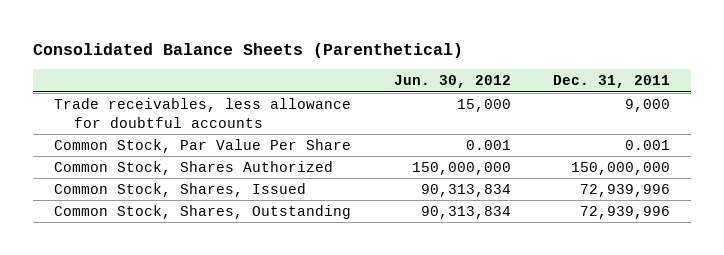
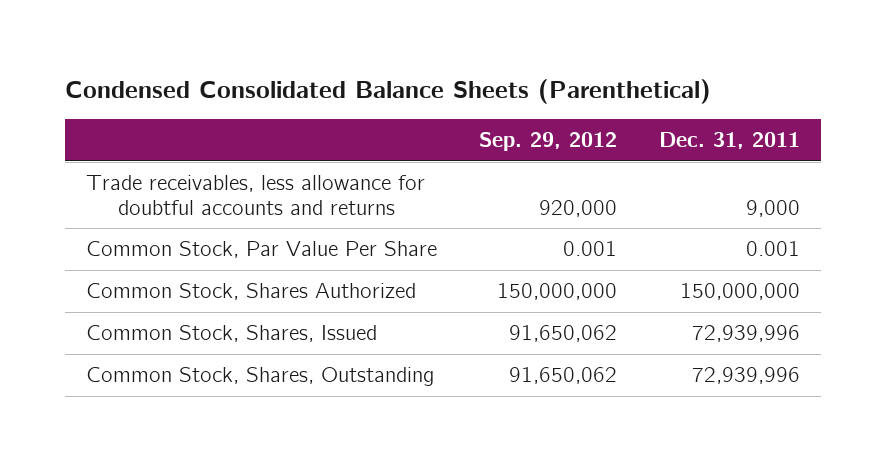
[32,42,463,58] Consolidated Balance Sheets (Parenthetical) -> [64,78,711,104] Condensed Consolidated Balance Sheets (Parenthetical)
[393,75,511,89] Jun. 30, 2012 -> none
none -> [478,132,617,152] Sep. 29, 2012
[53,97,351,128] Trade receivables, less allowance for doubtful accounts -> [85,175,425,215] Trade receivables, less allowance for doubtful accounts and returns

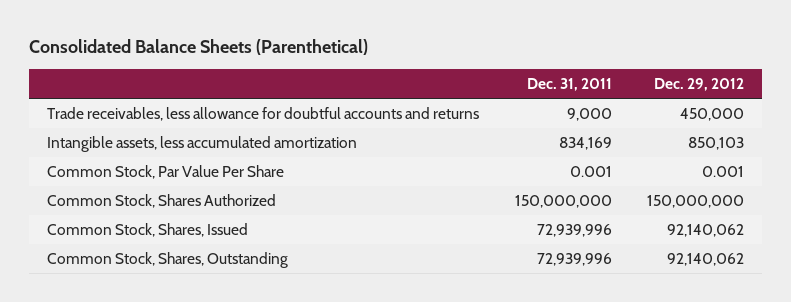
[64,78,711,104] Condensed Consolidated Balance Sheets (Parenthetical) -> [28,39,368,56] Consolidated Balance Sheets (Parenthetical)
[478,132,617,152] Sep. 29, 2012 -> none
none -> [654,78,745,92] Dec. 29, 2012
none -> [46,136,357,153] Intangible assets, less accumulated amortization

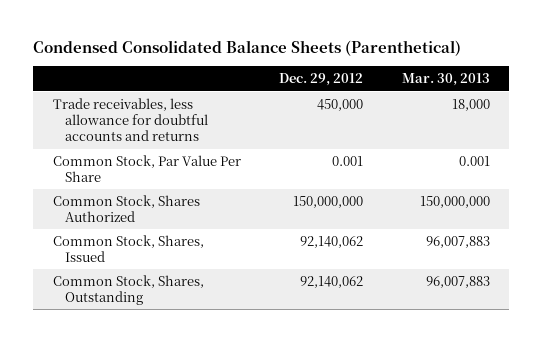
[28,39,368,56] Consolidated Balance Sheets (Parenthetical) -> [33,40,462,57] Condensed Consolidated Balance Sheets (Parenthetical)
[526,78,612,92] Dec. 31, 2011 -> none
none -> [401,73,490,87] Mar. 30, 2013
[46,136,357,153] Intangible assets, less accumulated amortization -> none

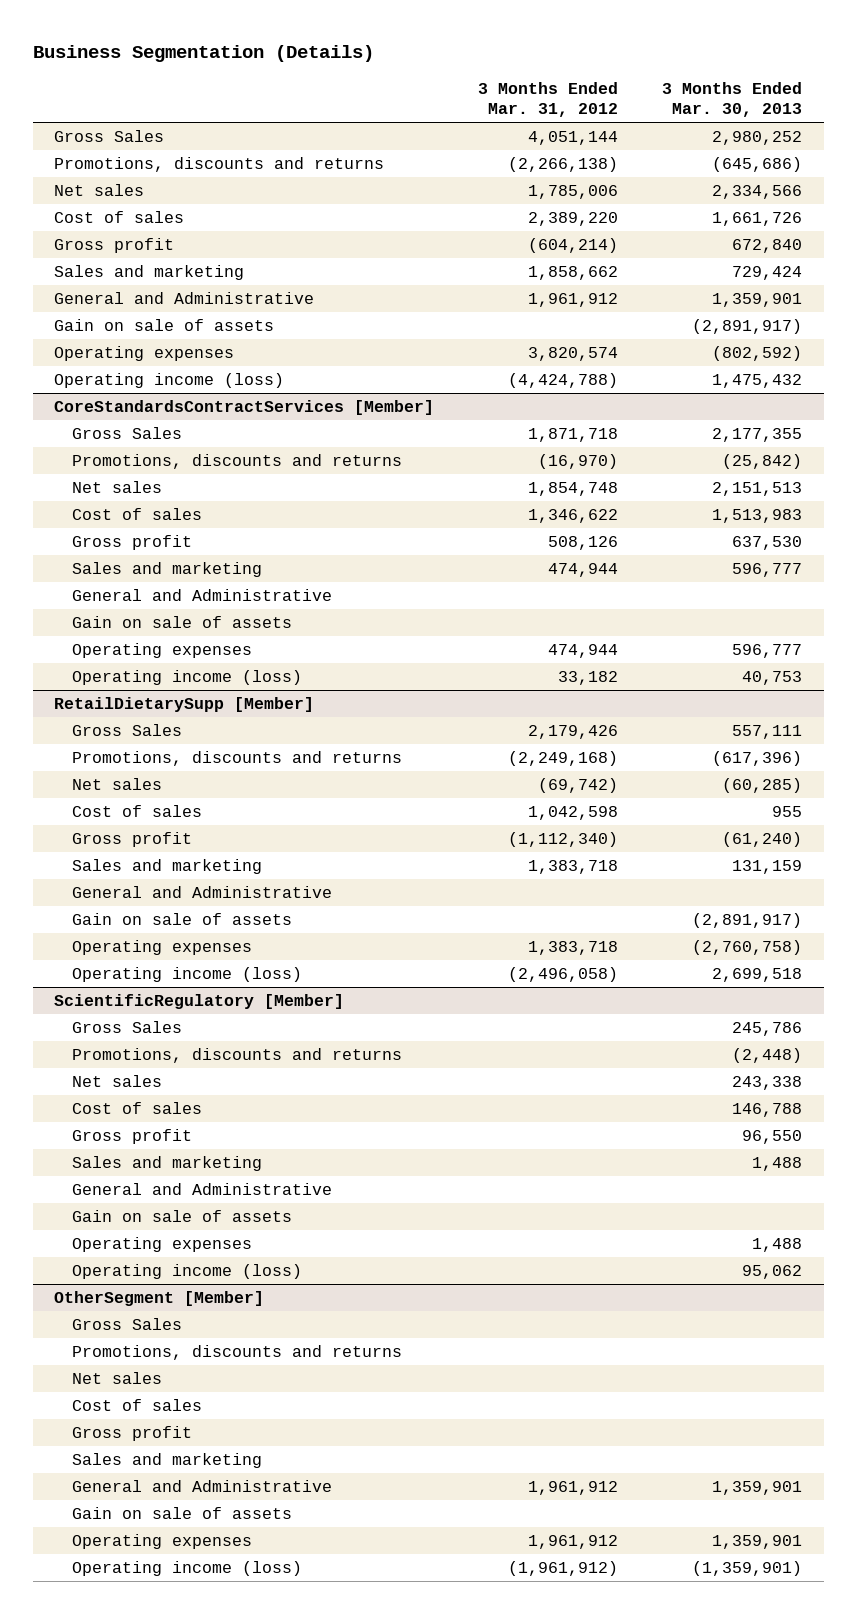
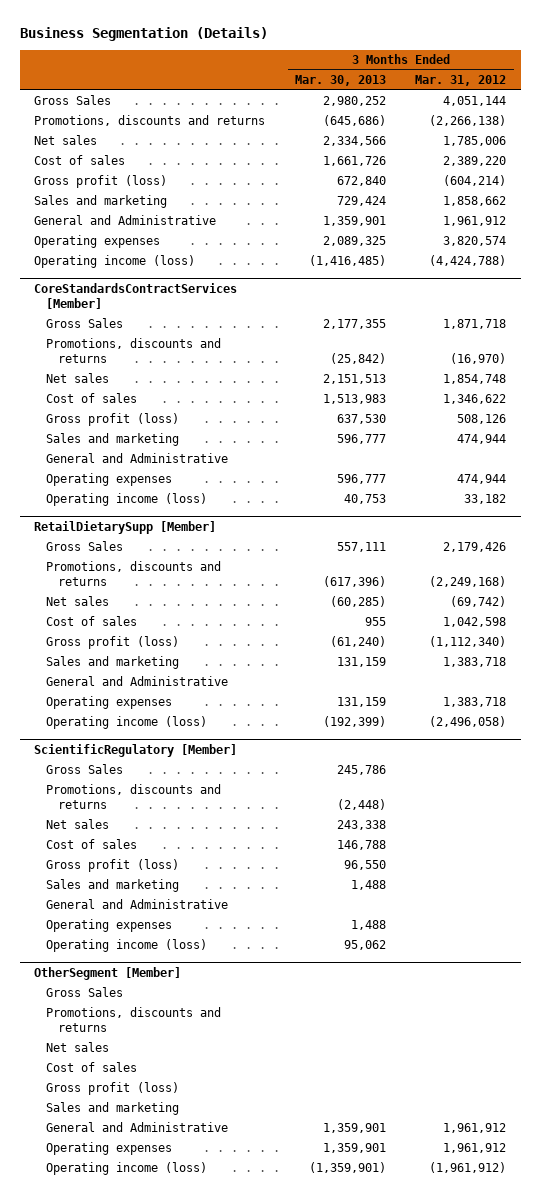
[54,238,175,254] Gross profit -> [34,175,168,189] Gross profit (loss)
[54,319,275,332] Gain on sale of assets -> none
[712,346,803,362] (802,592) -> [322,236,386,247] 2,089,325
[712,374,803,389] 1,475,432 -> [308,255,386,267] (1,416,485)
[71,535,192,551] Gross profit -> [46,413,180,427] Gross profit (loss)
[71,616,292,629] Gain on sale of assets -> none
[71,832,192,848] Gross profit -> [46,636,180,650] Gross profit (loss)
[71,913,292,926] Gain on sale of assets -> none
[692,940,803,956] (2,760,758) -> [336,697,386,708] 131,159
[712,968,803,983] 2,699,518 -> [322,716,386,728] (192,399)
[71,1129,192,1145] Gross profit -> [46,859,180,873] Gross profit (loss)
[71,1210,292,1223] Gain on sale of assets -> none
[71,1426,192,1442] Gross profit -> [46,1082,180,1096] Gross profit (loss)
[71,1507,292,1520] Gain on sale of assets -> none

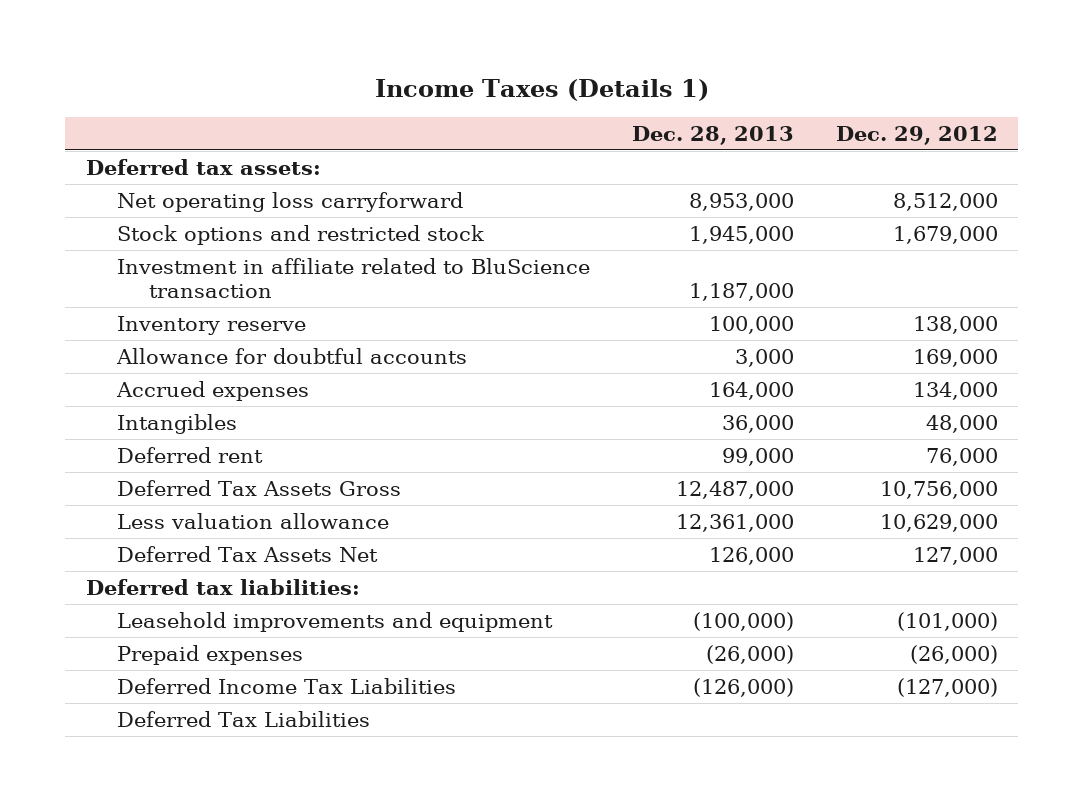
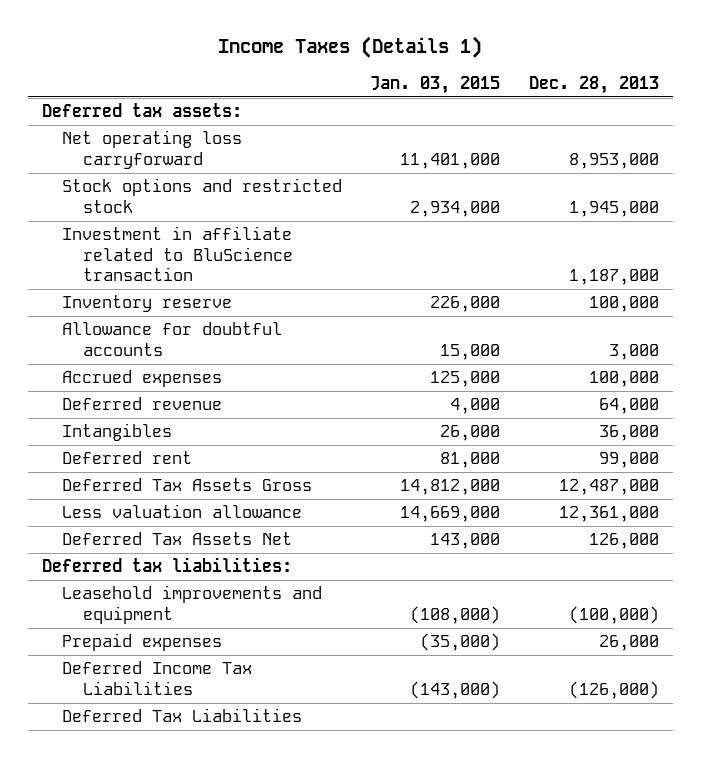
[835,126,998,146] Dec. 29, 2012 -> none
none -> [370,76,501,95] Jan. 03, 2015
[709,381,795,400] 164,000 -> [588,371,659,388] 100,000
none -> [62,397,223,411] Deferred revenue
[706,644,795,664] (26,000) -> [598,635,659,652] 26,000

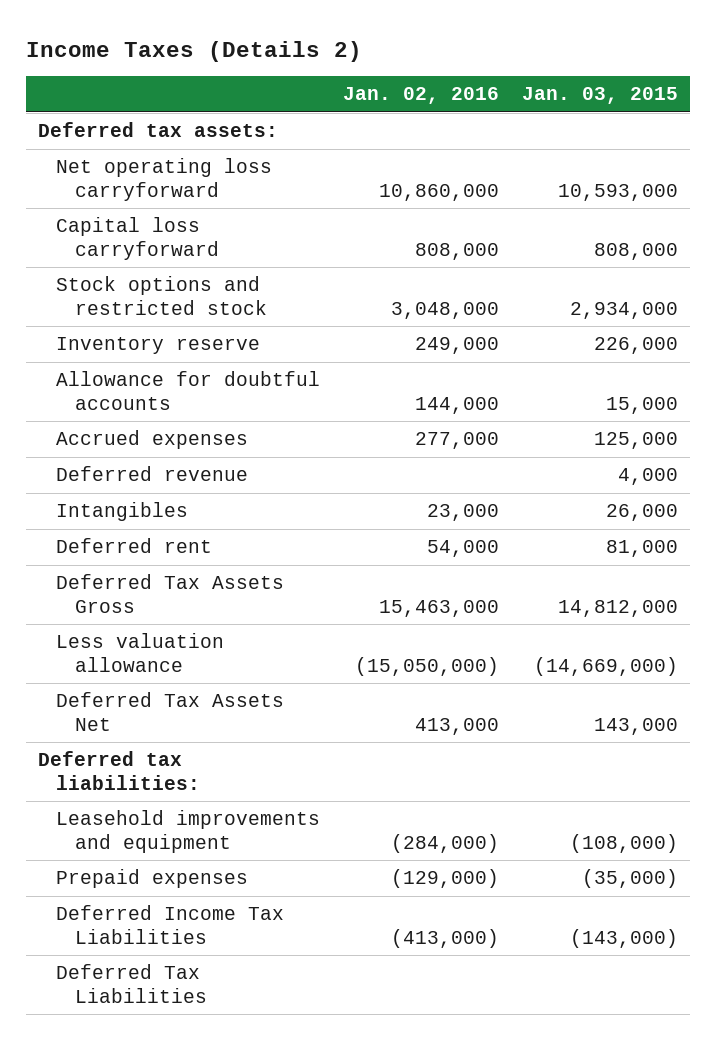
[218,36,483,59] Income Taxes (Details 1) -> [26,40,363,62] Income Taxes (Details 2)
[528,76,659,95] Dec. 28, 2013 -> none
none -> [343,87,500,105] Jan. 02, 2016
[400,152,501,169] 11,401,000 -> [558,184,679,202] 10,593,000
none -> [56,217,219,261] Capital loss carryforward
[62,226,293,282] Investment in affiliate related to BluScience transaction -> none
[400,506,501,523] 14,669,000 -> [534,657,679,677] (14,669,000)

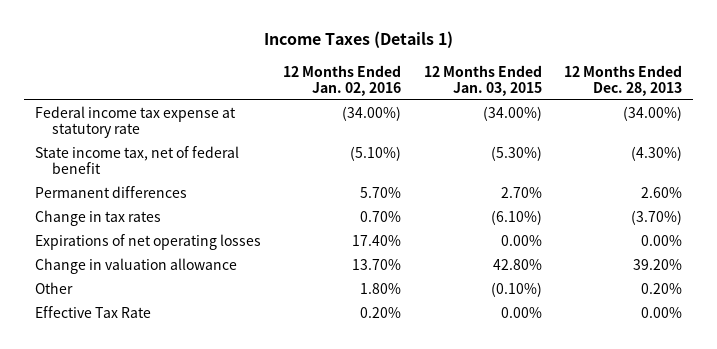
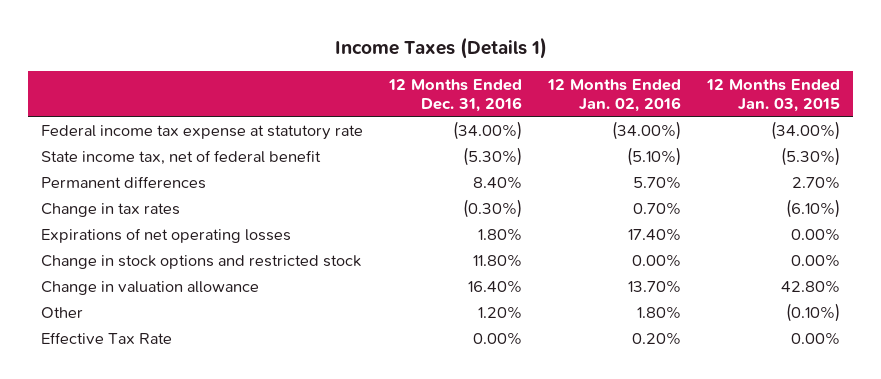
[564,64,683,96] 12 Months Ended Dec. 28, 2013 -> none
none -> [388,78,523,112] 12 Months Ended Dec. 31, 2016
none -> [41,254,362,269] Change in stock options and restricted stock

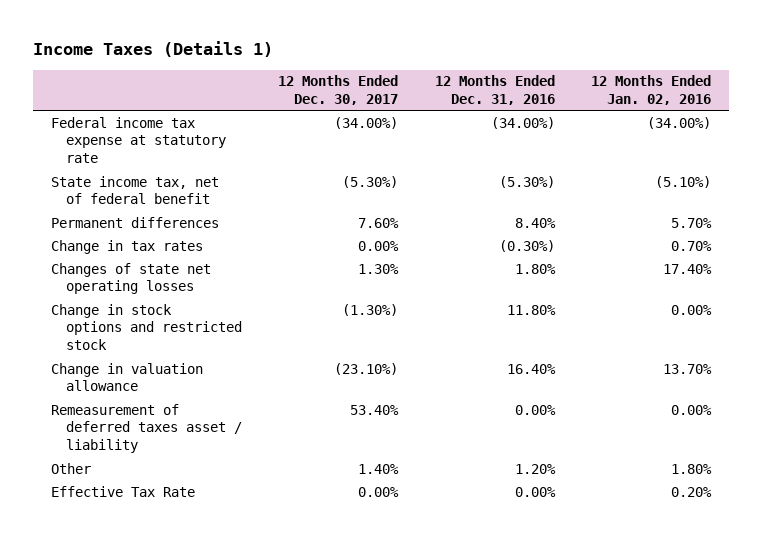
[705,78,840,112] 12 Months Ended Jan. 03, 2015 -> none
none -> [278,75,399,106] 12 Months Ended Dec. 30, 2017
[41,227,292,243] Expirations of net operating losses -> [51,262,212,295] Changes of state net operating losses
none -> [51,403,243,454] Remeasurement of deferred taxes asset / liability

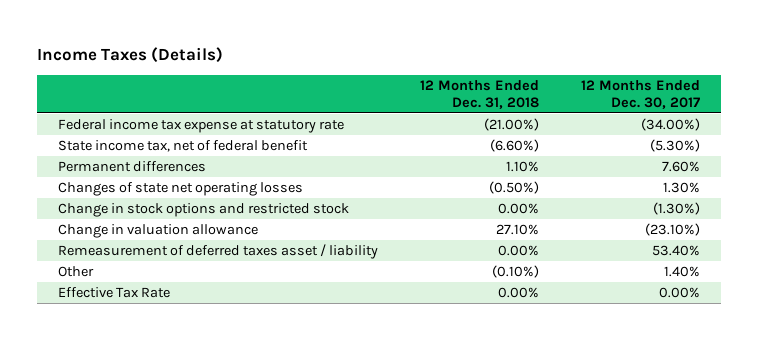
[33,41,274,58] Income Taxes (Details 1) -> [37,46,224,63] Income Taxes (Details)
[434,75,555,106] 12 Months Ended Dec. 31, 2016 -> none
[590,75,711,106] 12 Months Ended Jan. 02, 2016 -> none
none -> [420,79,540,109] 12 Months Ended Dec. 31, 2018
[51,239,204,254] Change in tax rates -> none

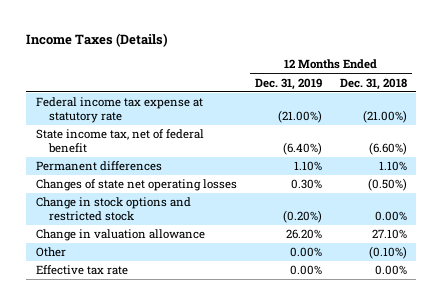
[581,79,701,109] 12 Months Ended Dec. 30, 2017 -> none
none -> [254,77,322,90] Dec. 31, 2019
[58,244,379,260] Remeasurement of deferred taxes asset / liability -> none
[58,287,171,299] Effective Tax Rate -> [35,265,128,276] Effective tax rate

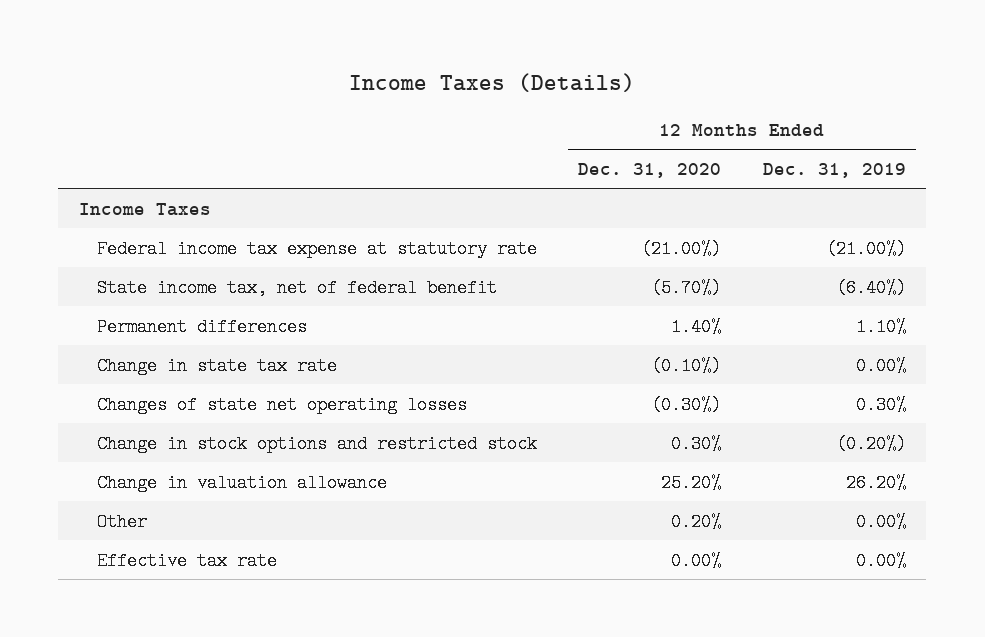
[340,77,408,90] Dec. 31, 2018 -> none
none -> [578,162,722,178] Dec. 31, 2020
none -> [79,202,212,216] Income Taxes
none -> [96,356,337,375] Change in state tax rate

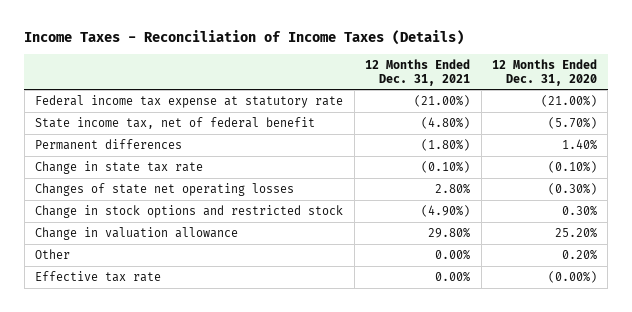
[349,72,636,92] Income Taxes (Details) -> [24,30,465,46] Income Taxes - Reconciliation of Income Taxes (Details)
[762,162,906,178] Dec. 31, 2019 -> none
none -> [365,58,471,86] 12 Months Ended Dec. 31, 2021
[79,202,212,216] Income Taxes -> none
[671,551,722,570] 0.00% -> [547,270,597,283] (0.00%)

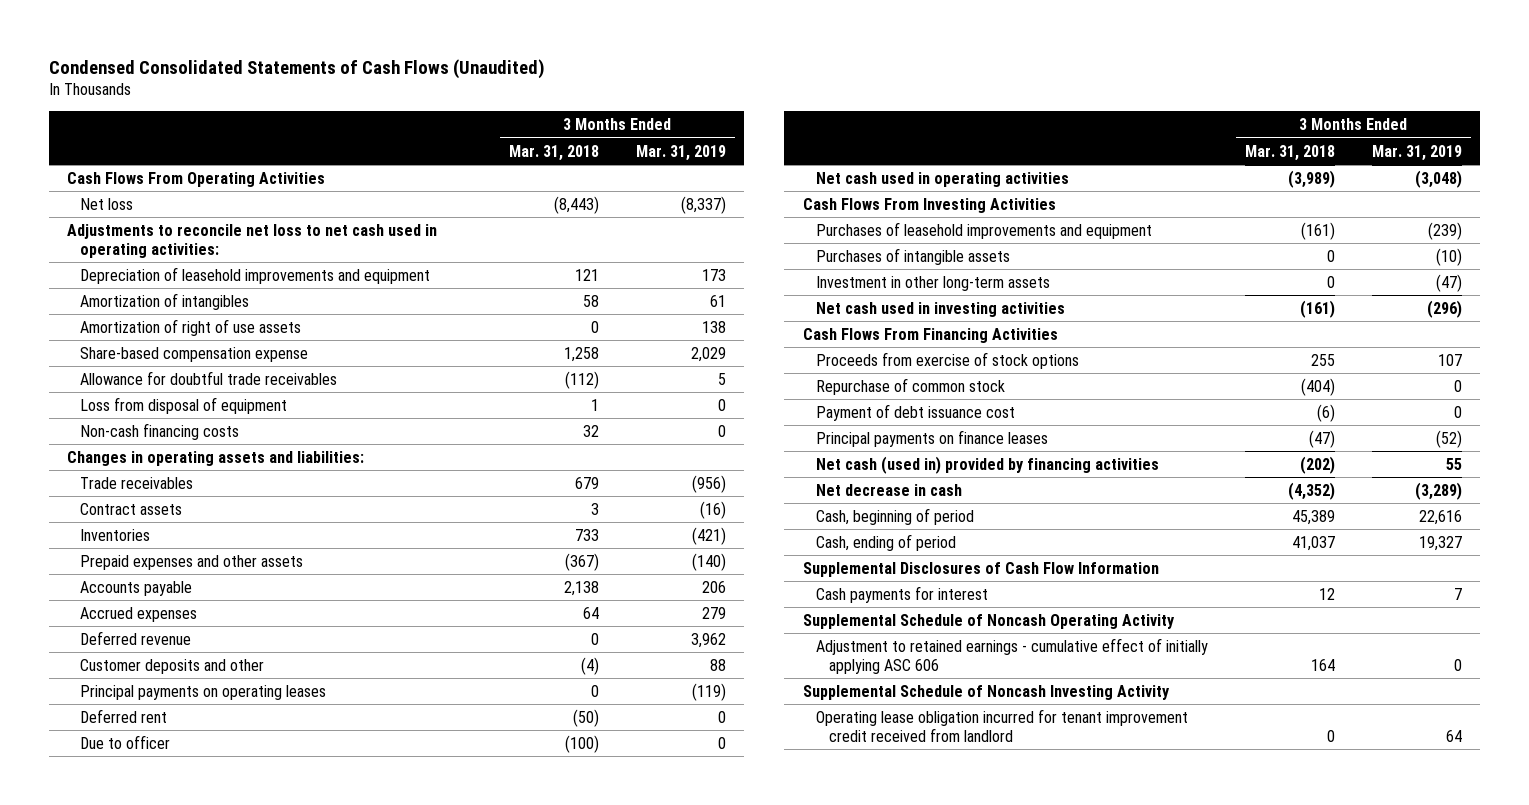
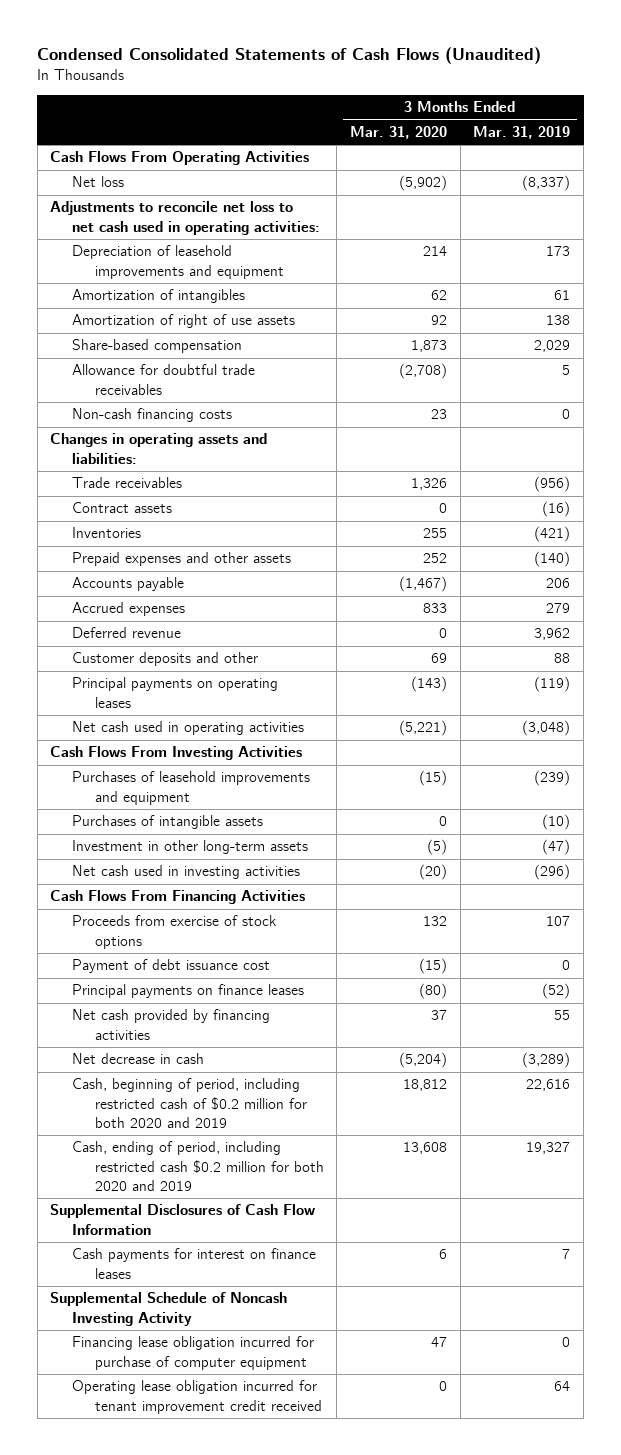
[509,144,600,161] Mar. 31, 2018 -> none
none -> [349,125,447,139] Mar. 31, 2020
[80,346,309,362] Share-based compensation expense -> [72,339,243,354] Share-based compensation
[80,396,288,414] Loss from disposal of equipment -> none
[80,708,168,723] Deferred rent -> none
[80,734,171,749] Due to officer -> none
[815,377,1005,395] Repurchase of common stock -> none
[815,455,1159,474] Net cash (used in) provided by financing activities -> [72,1009,271,1040] Net cash provided by financing activities
[815,507,974,525] Cash, beginning of period -> [72,1078,307,1128] Cash, beginning of period, including restricted cash of $0.2 million for both 2020 and 2019
[815,533,956,551] Cash, ending of period -> [72,1141,324,1191] Cash, ending of period, including restricted cash $0.2 million for both 2020 and 2019
[802,613,1175,629] Supplemental Schedule of Noncash Operating Activity -> none
[815,637,1208,674] Adjustment to retained earnings - cumulative effect of initially applying ASC 606 -> none
[815,585,988,603] Cash payments for interest -> [72,1248,317,1279] Cash payments for interest on finance leases
none -> [72,1336,315,1370] Financing lease obligation incurred for purchase of computer equipment
[815,708,1188,742] Operating lease obligation incurred for tenant improvement credit received from landlord -> [72,1380,322,1414] Operating lease obligation incurred for tenant improvement credit received

